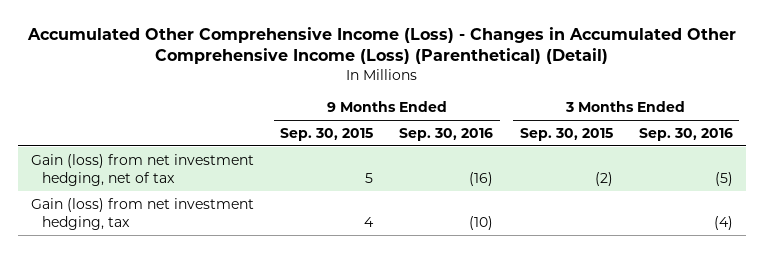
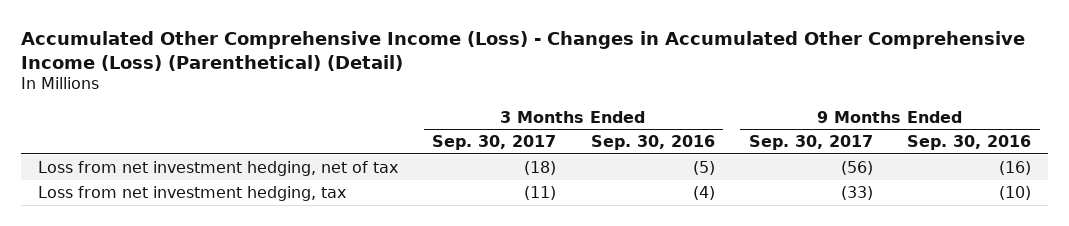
[280,127,374,141] Sep. 30, 2015 -> none
[519,127,613,141] Sep. 30, 2015 -> none
none -> [432,135,557,151] Sep. 30, 2017
none -> [748,135,873,151] Sep. 30, 2017
[30,153,254,186] Gain (loss) from net investment hedging, net of tax -> [37,160,398,176] Loss from net investment hedging, net of tax
[30,197,254,230] Gain (loss) from net investment hedging, tax -> [37,185,346,201] Loss from net investment hedging, tax

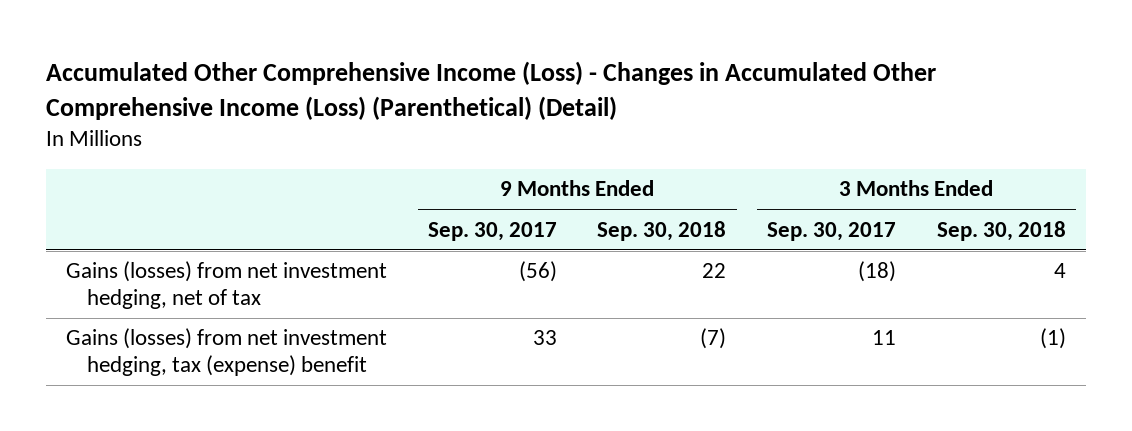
[590,135,715,151] Sep. 30, 2016 -> none
[907,135,1032,151] Sep. 30, 2016 -> none
none -> [597,220,727,241] Sep. 30, 2018
none -> [936,220,1066,241] Sep. 30, 2018
[37,160,398,176] Loss from net investment hedging, net of tax -> [66,261,388,310] Gains (losses) from net investment hedging, net of tax
[37,185,346,201] Loss from net investment hedging, tax -> [66,328,388,377] Gains (losses) from net investment hedging, tax (expense) benefit
[524,185,557,200] (11) -> [871,330,896,346] 11
[840,185,873,200] (33) -> [532,330,557,346] 33

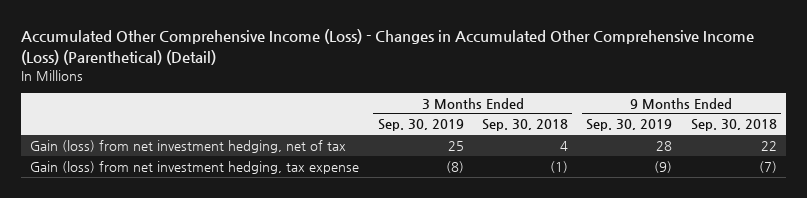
[427,221,557,241] Sep. 30, 2017 -> none
[766,221,896,241] Sep. 30, 2017 -> none
none -> [377,119,464,132] Sep. 30, 2019
none -> [586,119,673,132] Sep. 30, 2019
[66,261,388,310] Gains (losses) from net investment hedging, net of tax -> [30,139,347,153] Gain (loss) from net investment hedging, net of tax
[66,328,388,377] Gains (losses) from net investment hedging, tax (expense) benefit -> [30,160,360,174] Gain (loss) from net investment hedging, tax expense

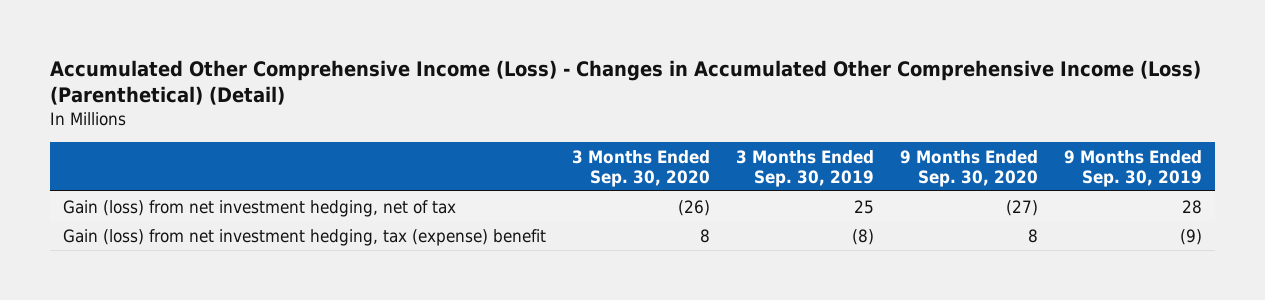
[481,119,568,132] Sep. 30, 2018 -> none
[690,119,777,132] Sep. 30, 2018 -> none
none -> [571,150,710,187] 3 Months Ended Sep. 30, 2020
none -> [900,150,1039,187] 9 Months Ended Sep. 30, 2020
[30,160,360,174] Gain (loss) from net investment hedging, tax expense -> [62,228,546,246] Gain (loss) from net investment hedging, tax (expense) benefit

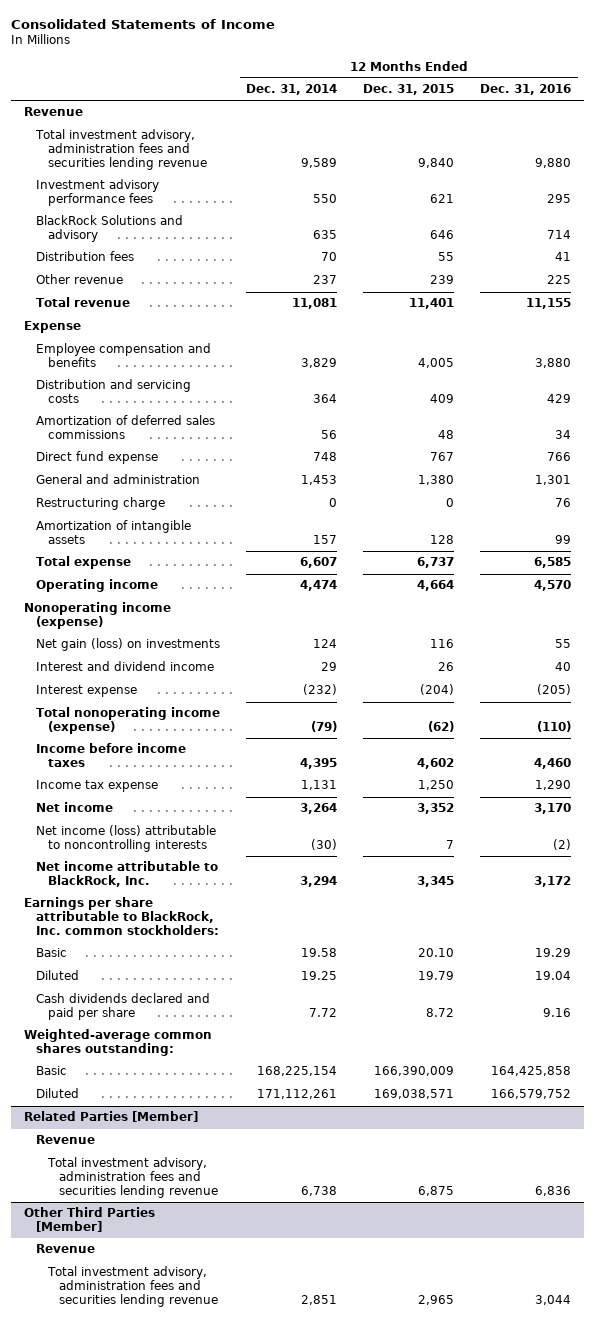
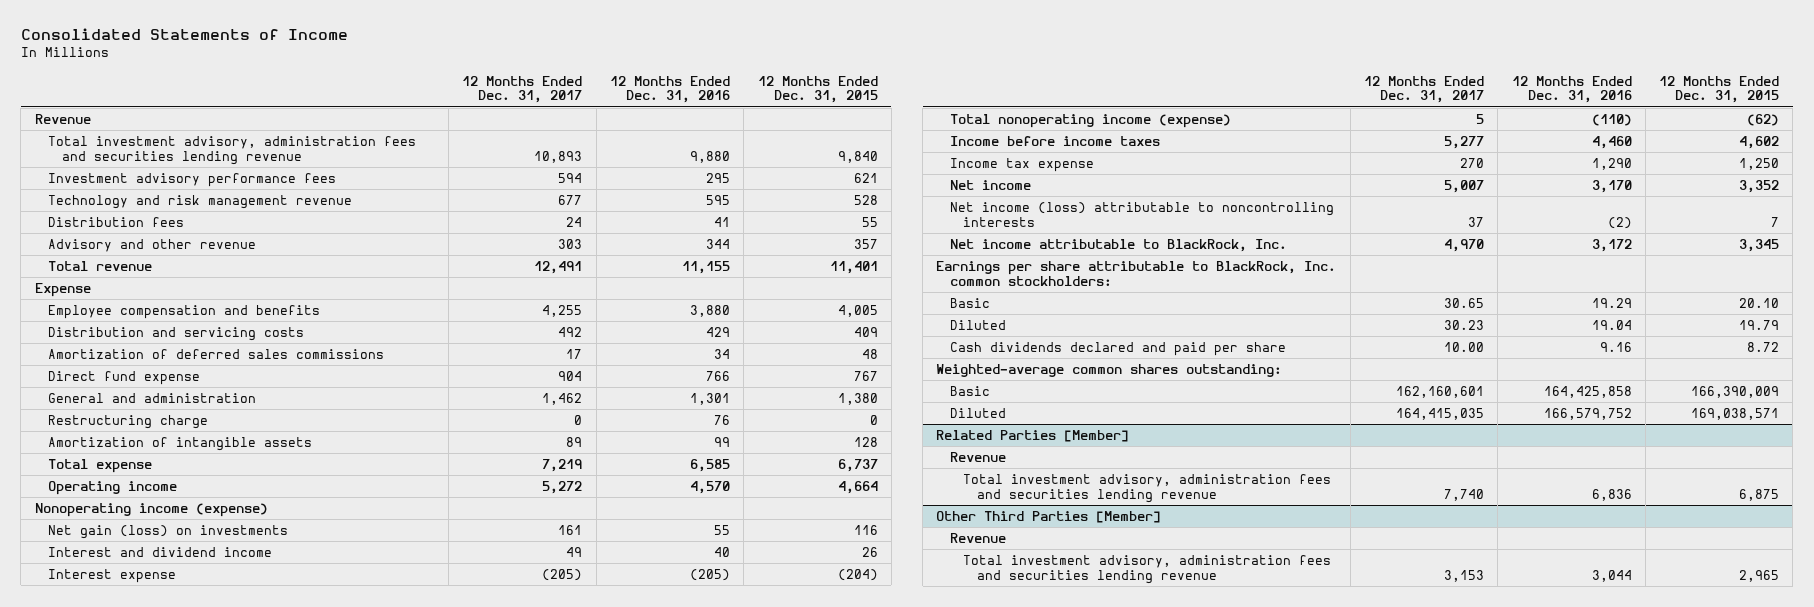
[246,84,338,96] Dec. 31, 2014 -> none
none -> [462,75,583,104] 12 Months Ended Dec. 31, 2017
[35,215,183,243] BlackRock Solutions and advisory -> none
none -> [48,194,353,209] Technology and risk management revenue
[35,274,123,285] Other revenue -> [48,238,257,252] Advisory and other revenue
[430,275,455,285] 239 -> [853,238,878,249] 357
[547,275,572,285] 225 -> [705,238,730,249] 344

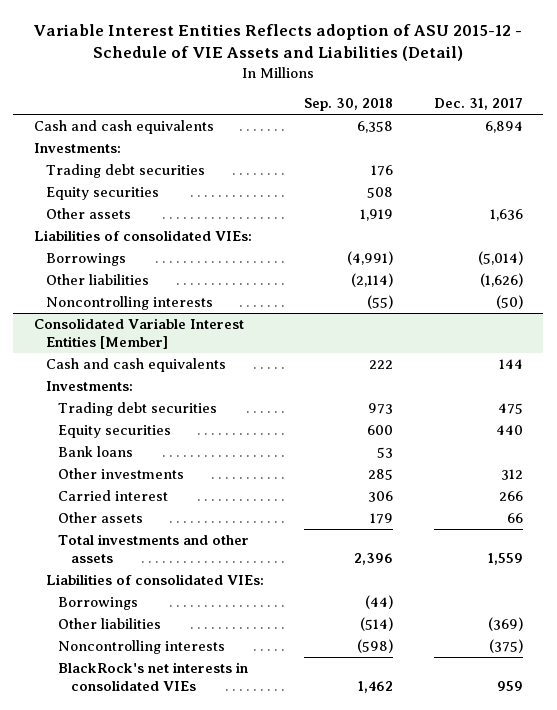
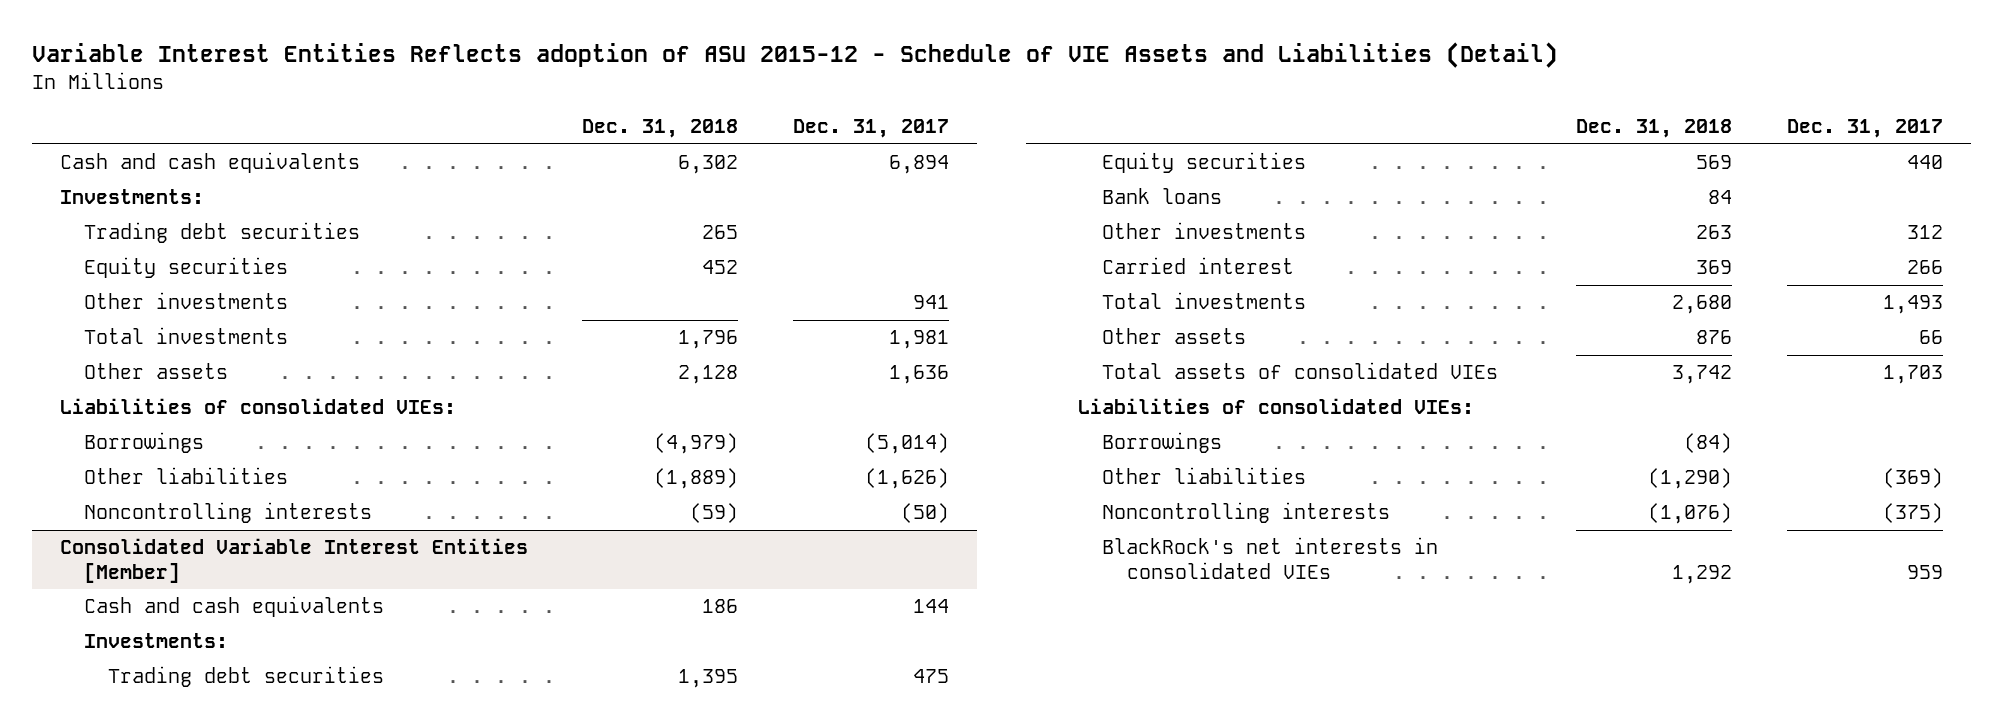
[304,98,394,112] Sep. 30, 2018 -> none
none -> [582,118,739,138] Dec. 31, 2018
none -> [83,292,288,310] Other investments
none -> [83,327,288,345] Total investments
none -> [1102,292,1307,310] Total investments
[58,534,250,563] Total investments and other assets -> none
none -> [1102,362,1499,380] Total assets of consolidated VIEs

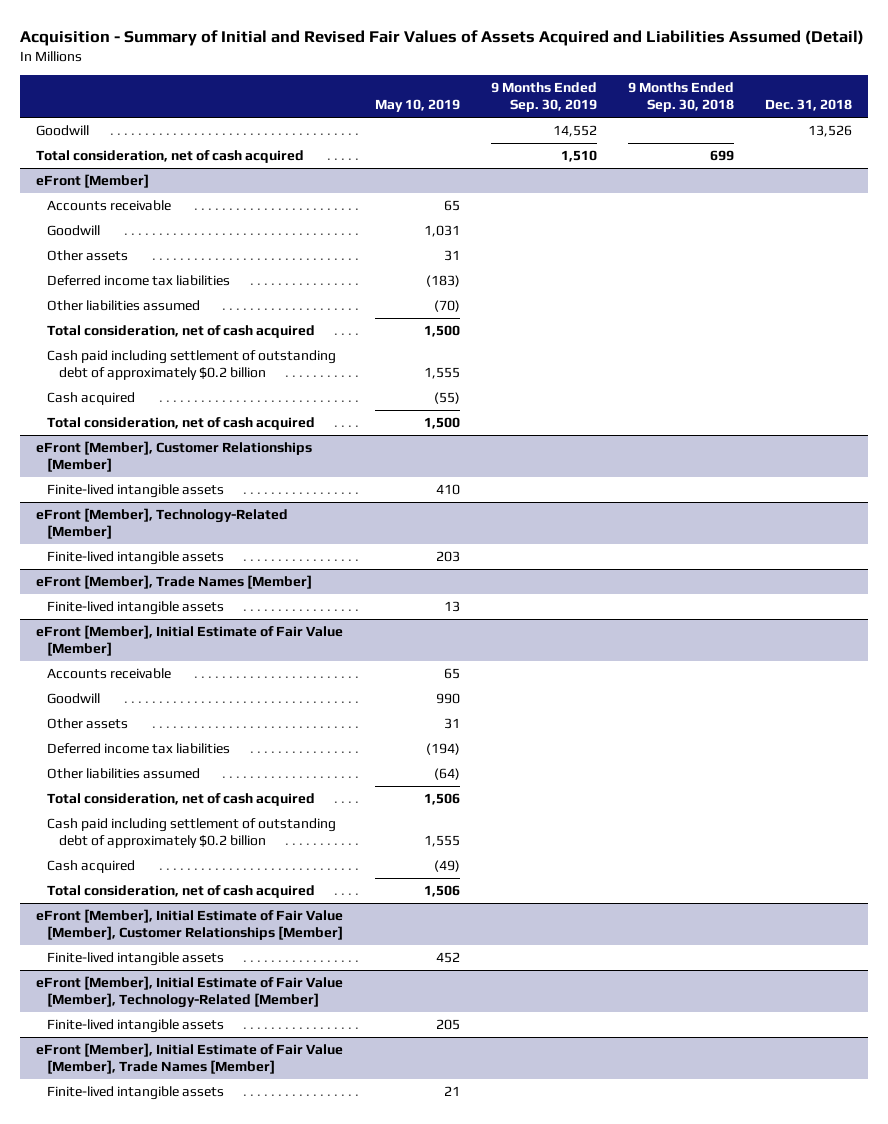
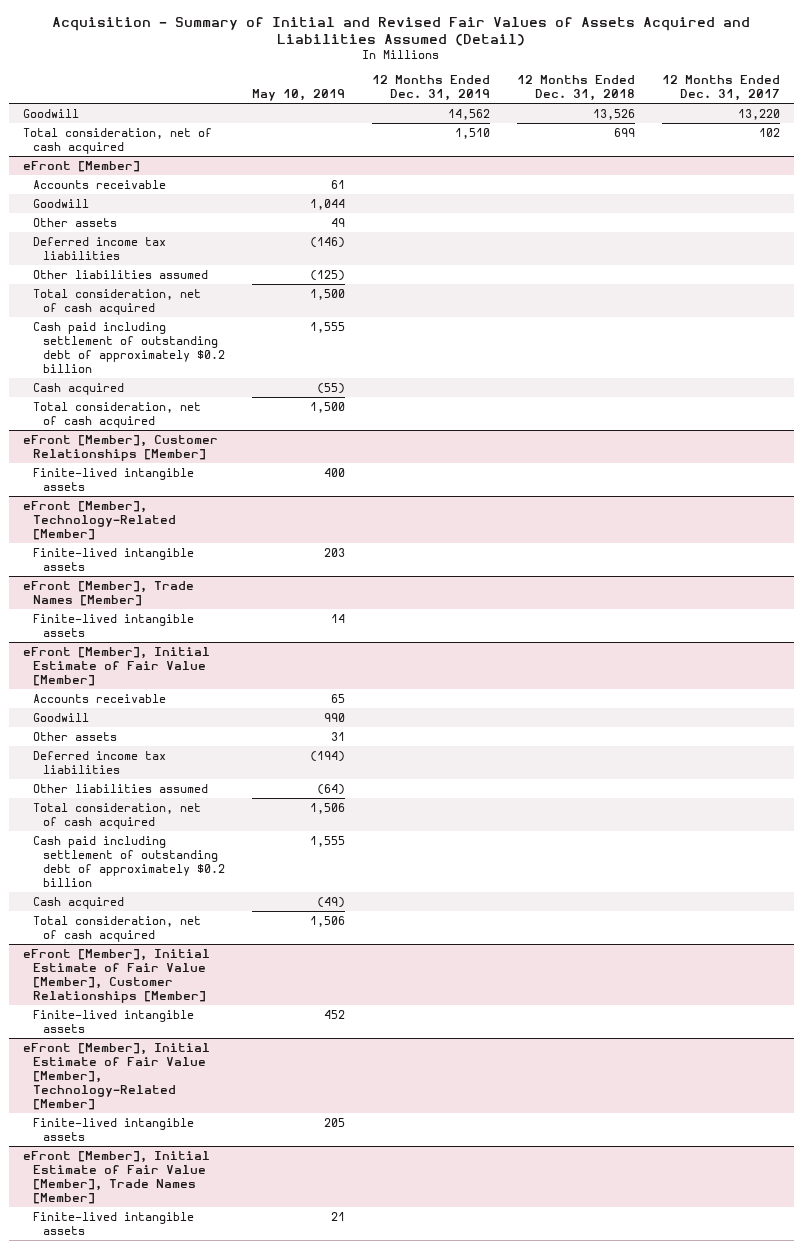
[490,82,597,113] 9 Months Ended Sep. 30, 2019 -> none
[628,82,735,113] 9 Months Ended Sep. 30, 2018 -> none
[765,99,853,112] Dec. 31, 2018 -> none
none -> [371,75,490,102] 12 Months Ended Dec. 31, 2019
none -> [517,75,636,102] 12 Months Ended Dec. 31, 2018
none -> [662,75,781,102] 12 Months Ended Dec. 31, 2017
[443,199,460,211] 65 -> [330,179,345,189] 61
[423,224,460,237] 1,031 -> [309,198,345,210] 1,044
[443,249,460,261] 31 -> [330,217,345,227] 49
[425,274,460,287] (183) -> [309,236,345,248] (146)
[433,299,460,312] (70) -> [309,269,345,281] (125)
[435,483,460,495] 410 -> [323,467,345,477] 400
[443,600,460,612] 13 -> [330,613,345,623] 14

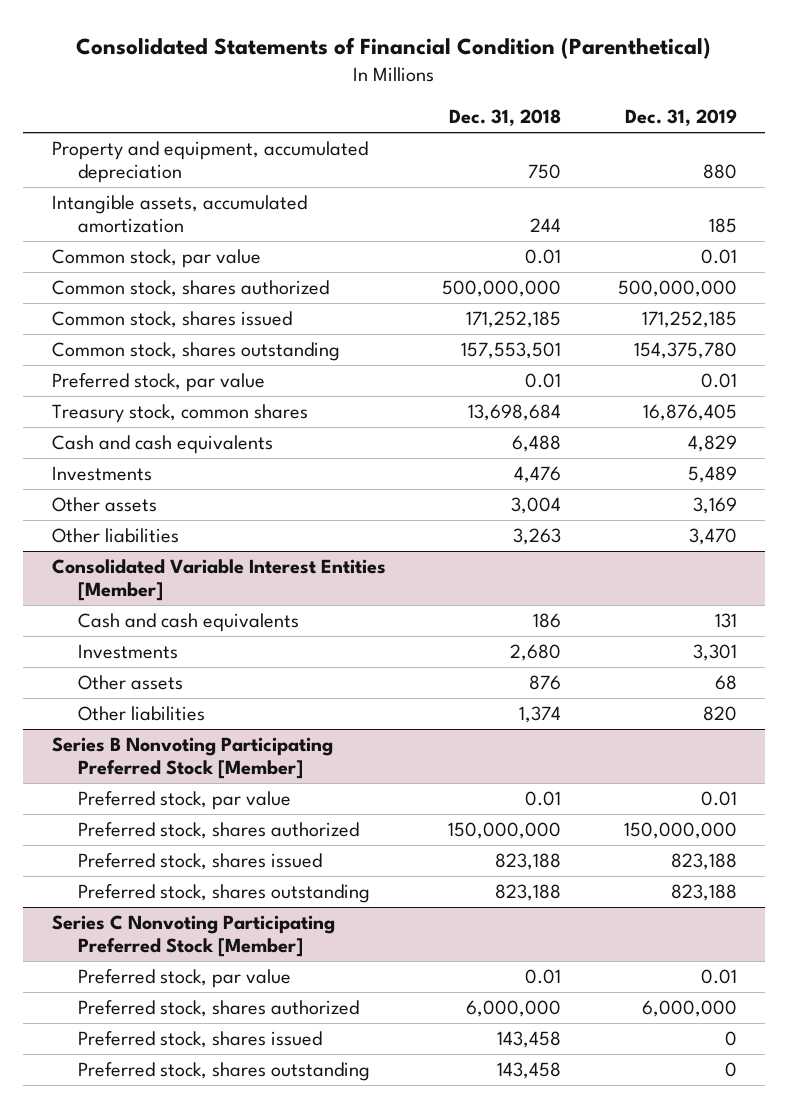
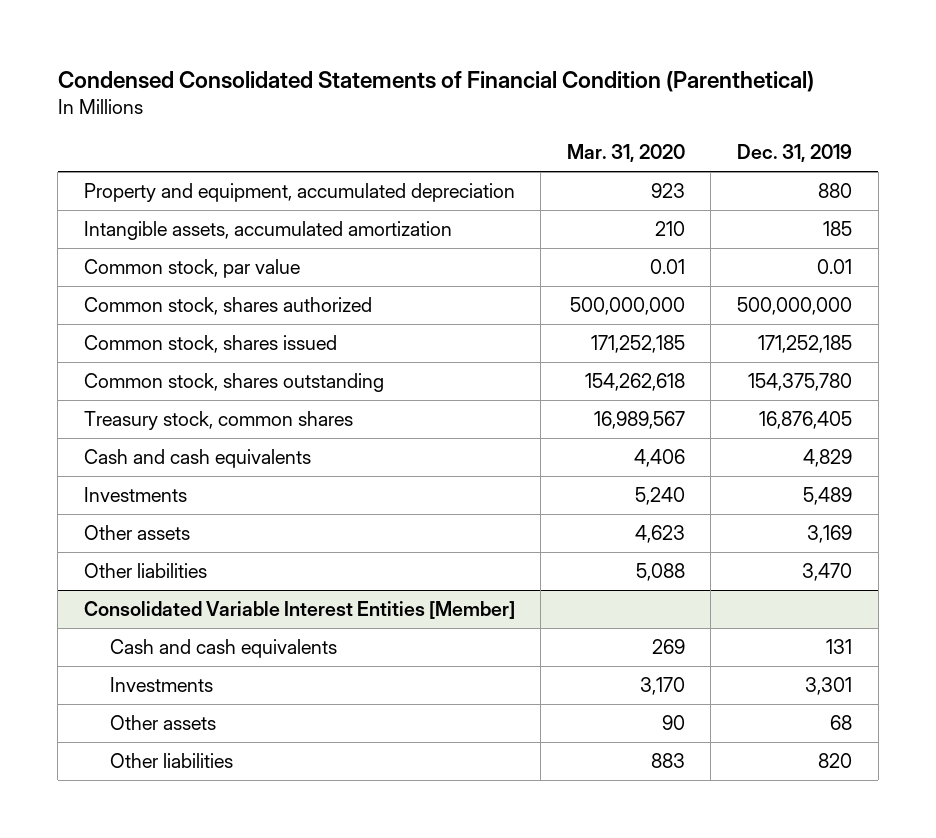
[76,37,712,60] Consolidated Statements of Financial Condition (Parenthetical) -> [57,70,814,92] Condensed Consolidated Statements of Financial Condition (Parenthetical)
[449,109,562,127] Dec. 31, 2018 -> none
none -> [566,144,685,163] Mar. 31, 2020
[51,373,265,393] Preferred stock, par value -> none
[51,737,333,780] Series B Nonvoting Participating Preferred Stock [Member] -> none
[78,791,292,811] Preferred stock, par value -> none
[78,822,360,840] Preferred stock, shares authorized -> none
[78,853,323,871] Preferred stock, shares issued -> none
[78,884,371,904] Preferred stock, shares outstanding -> none
[51,915,335,958] Series C Nonvoting Participating Preferred Stock [Member] -> none
[78,969,292,989] Preferred stock, par value -> none
[78,1000,360,1018] Preferred stock, shares authorized -> none
[78,1031,323,1049] Preferred stock, shares issued -> none
[78,1062,371,1082] Preferred stock, shares outstanding -> none

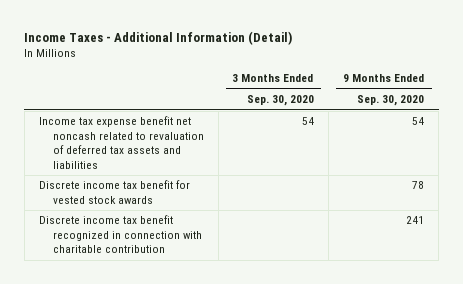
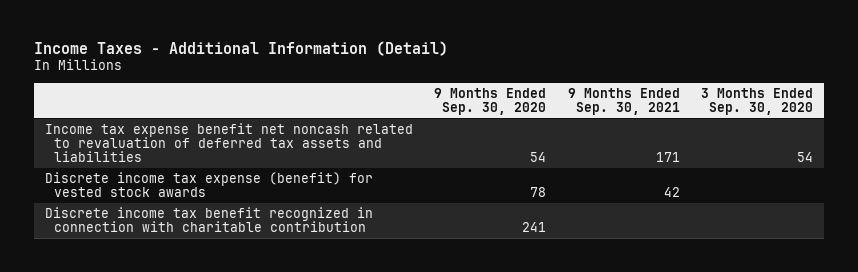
none -> [567,87,680,115] 9 Months Ended Sep. 30, 2021
[38,180,190,204] Discrete income tax benefit for vested stock awards -> [44,171,373,198] Discrete income tax expense (benefit) for vested stock awards

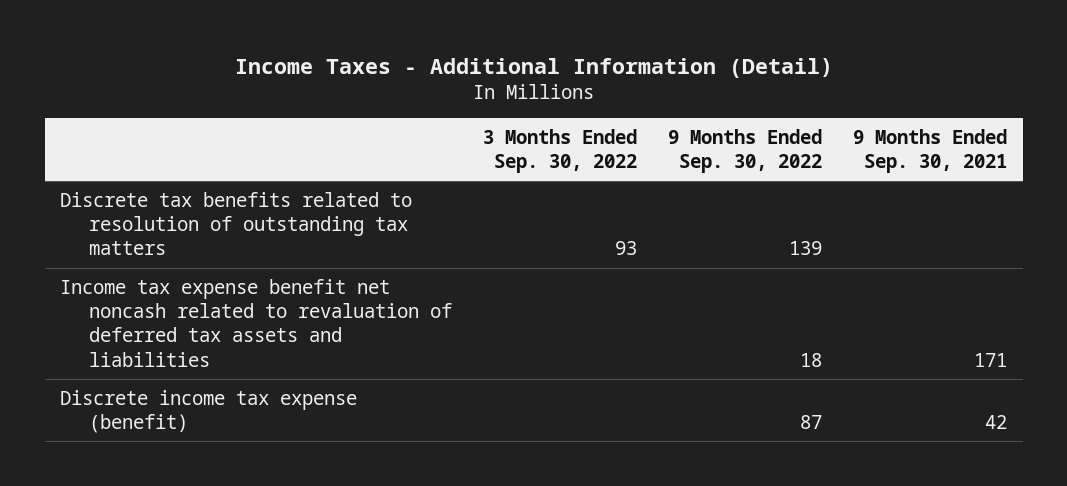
[434,87,547,115] 9 Months Ended Sep. 30, 2020 -> none
[700,87,813,115] 3 Months Ended Sep. 30, 2020 -> none
none -> [483,128,638,174] 3 Months Ended Sep. 30, 2022
none -> [668,128,823,174] 9 Months Ended Sep. 30, 2022
none -> [60,191,413,256] Discrete tax benefits related to resolution of outstanding tax matters
[44,206,373,233] Discrete income tax benefit recognized in connection with charitable contribution -> none
[44,171,373,198] Discrete income tax expense (benefit) for vested stock awards -> [60,389,358,434] Discrete income tax expense (benefit)

